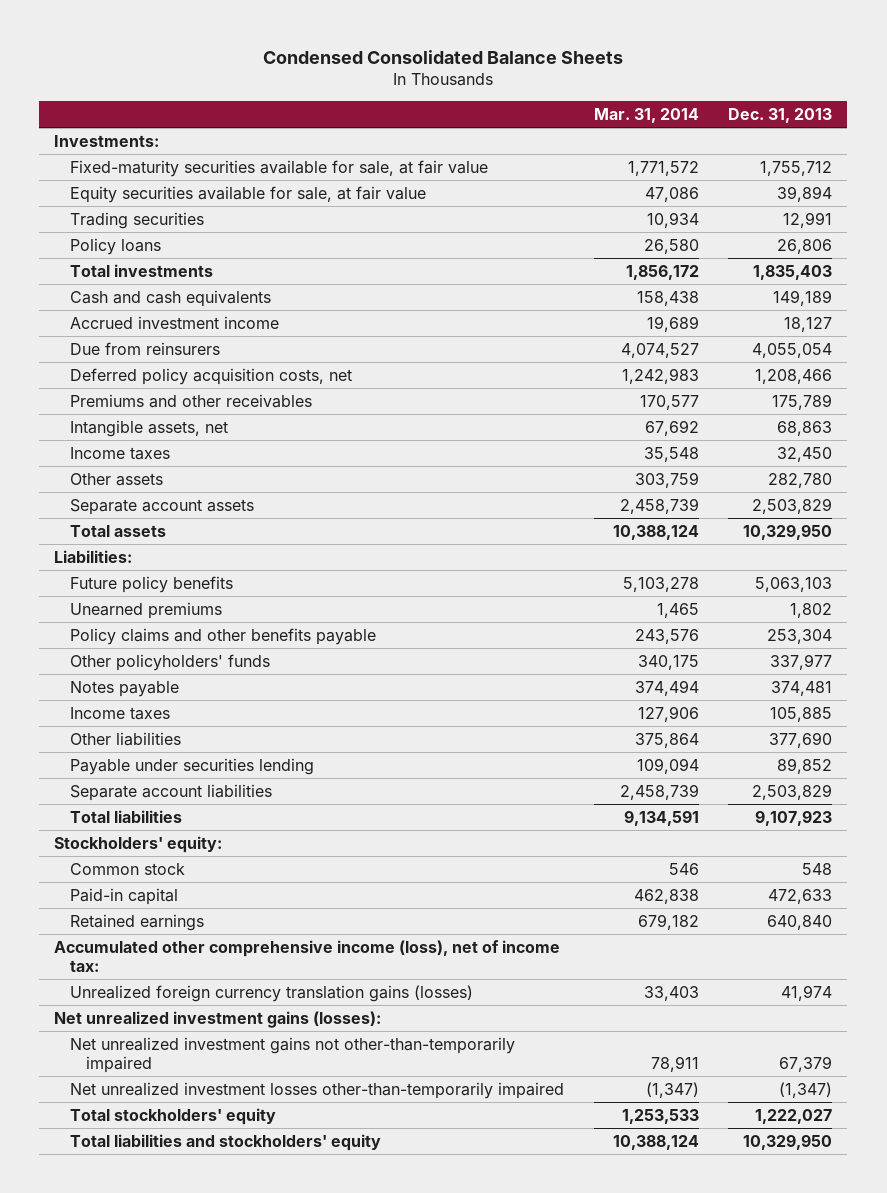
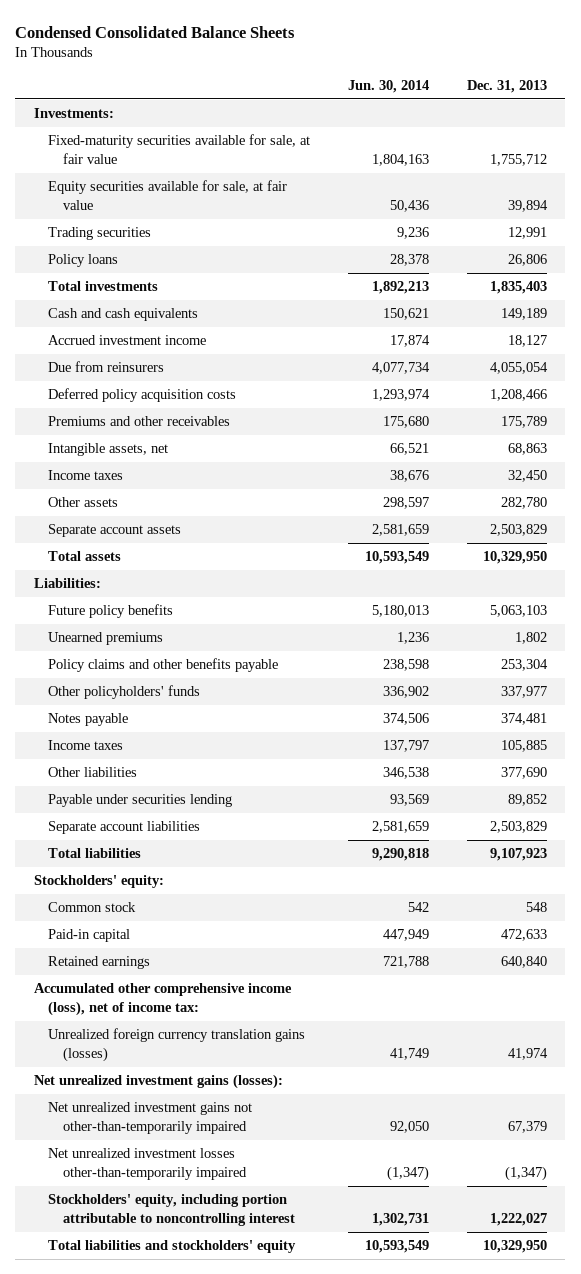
[593,107,699,123] Mar. 31, 2014 -> none
none -> [348,79,430,93] Jun. 30, 2014
[70,367,353,385] Deferred policy acquisition costs, net -> [48,388,237,403] Deferred policy acquisition costs
[70,1107,277,1125] Total stockholders' equity -> [48,1194,295,1226] Stockholders' equity, including portion attributable to noncontrolling interest

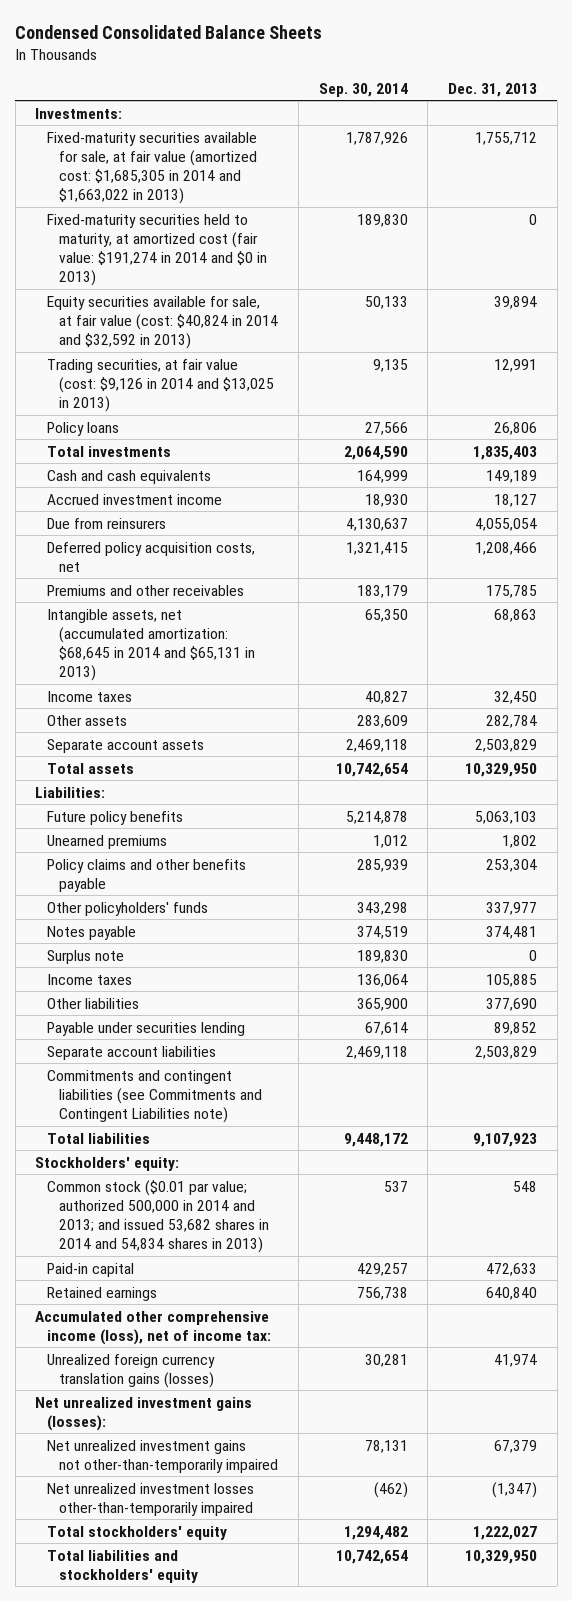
[348,79,430,93] Jun. 30, 2014 -> none
none -> [318,82,408,97] Sep. 30, 2014
[48,134,311,164] Fixed-maturity securities available for sale, at fair value -> [47,131,258,205] Fixed-maturity securities available for sale, at fair value (amortized cost: $1,685,305 in 2014 and $1,663,022 in 2013)
none -> [47,213,268,287] Fixed-maturity securities held to maturity, at amortized cost (fair value: $191,274 in 2014 and $0 in 2013)
[48,180,288,210] Equity securities available for sale, at fair value -> [47,295,279,350] Equity securities available for sale, at fair value (cost: $40,824 in 2014 and $32,592 in 2013)
[48,227,152,241] Trading securities -> [47,358,275,413] Trading securities, at fair value (cost: $9,126 in 2014 and $13,025 in 2013)
[48,388,237,403] Deferred policy acquisition costs -> [47,541,256,572] Deferred policy acquisition costs, net
[500,416,547,429] 175,789 -> [485,584,537,598] 175,785
[48,443,169,457] Intangible assets, net -> [47,608,256,682] Intangible assets, net (accumulated amortization: $68,645 in 2014 and $65,131 in 2013)
[500,497,547,510] 282,780 -> [485,714,537,728] 282,784
none -> [47,949,125,964] Surplus note
none -> [47,1069,263,1124] Commitments and contingent liabilities (see Commitments and Contingent Liabilities note)
[48,902,137,913] Common stock -> [47,1179,270,1254] Common stock ($0.01 par value; authorized 500,000 in 2014 and 2013; and issued 53,682 shares in 2014 and 54,834 shares in 2013)
[48,1194,295,1226] Stockholders' equity, including portion attributable to noncontrolling interest -> [47,1525,228,1540] Total stockholders' equity

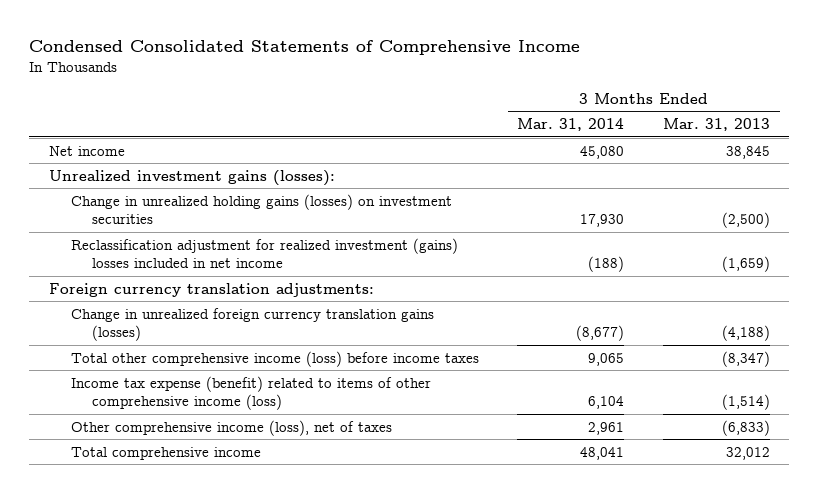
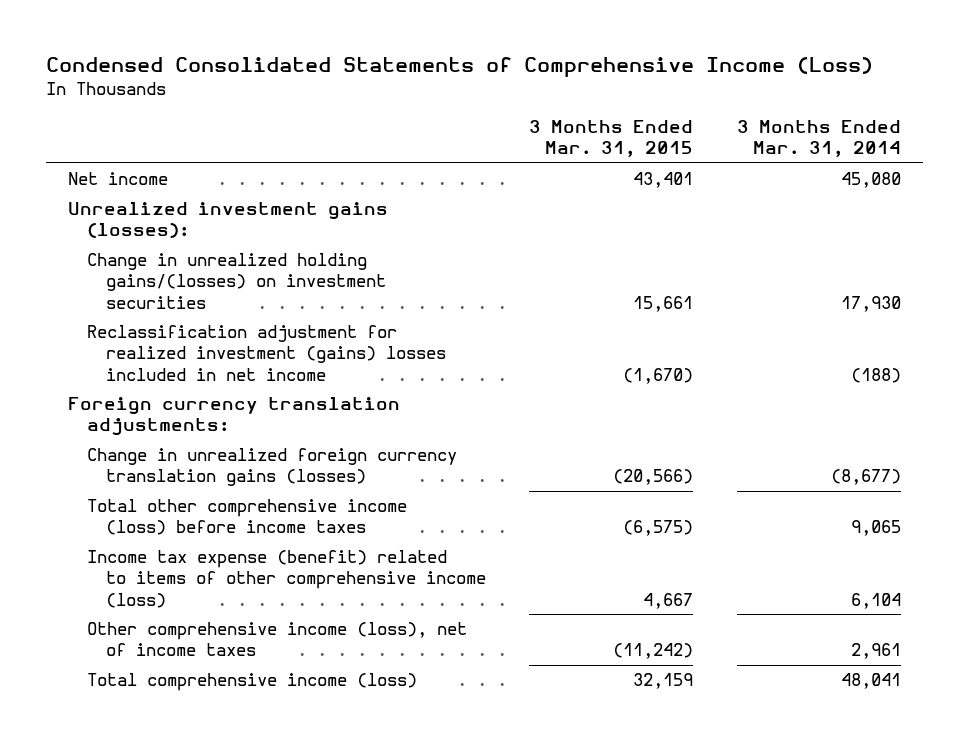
[29,39,581,55] Condensed Consolidated Statements of Comprehensive Income -> [46,57,874,78] Condensed Consolidated Statements of Comprehensive Income (Loss)
[663,118,771,132] Mar. 31, 2013 -> none
none -> [529,120,694,158] 3 Months Ended Mar. 31, 2015
[70,193,452,225] Change in unrealized holding gains (losses) on investment securities -> [86,253,386,309] Change in unrealized holding gains/(losses) on investment securities
[70,419,392,436] Other comprehensive income (loss), net of taxes -> [86,622,467,657] Other comprehensive income (loss), net of income taxes
[70,446,261,460] Total comprehensive income -> [86,673,417,692] Total comprehensive income (loss)

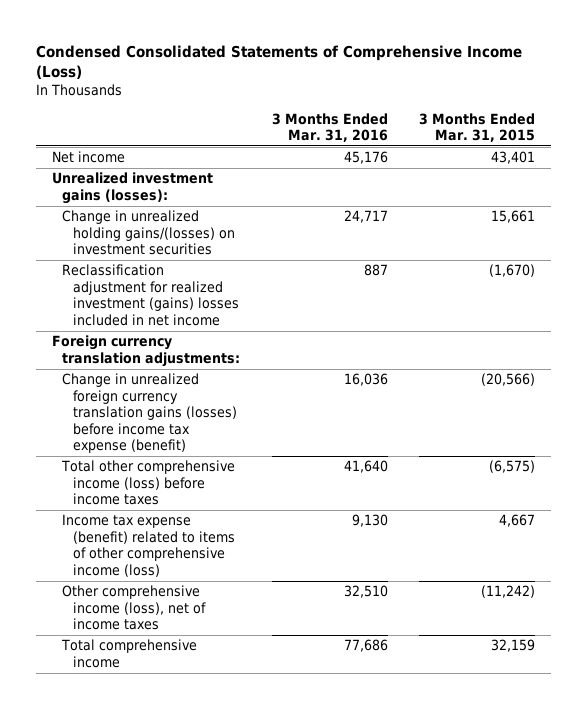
[736,120,901,158] 3 Months Ended Mar. 31, 2014 -> none
none -> [271,112,388,143] 3 Months Ended Mar. 31, 2016
[86,448,457,487] Change in unrealized foreign currency translation gains (losses) -> [62,373,237,454] Change in unrealized foreign currency translation gains (losses) before income tax expense (benefit)
[86,673,417,692] Total comprehensive income (loss) -> [61,639,198,668] Total comprehensive income

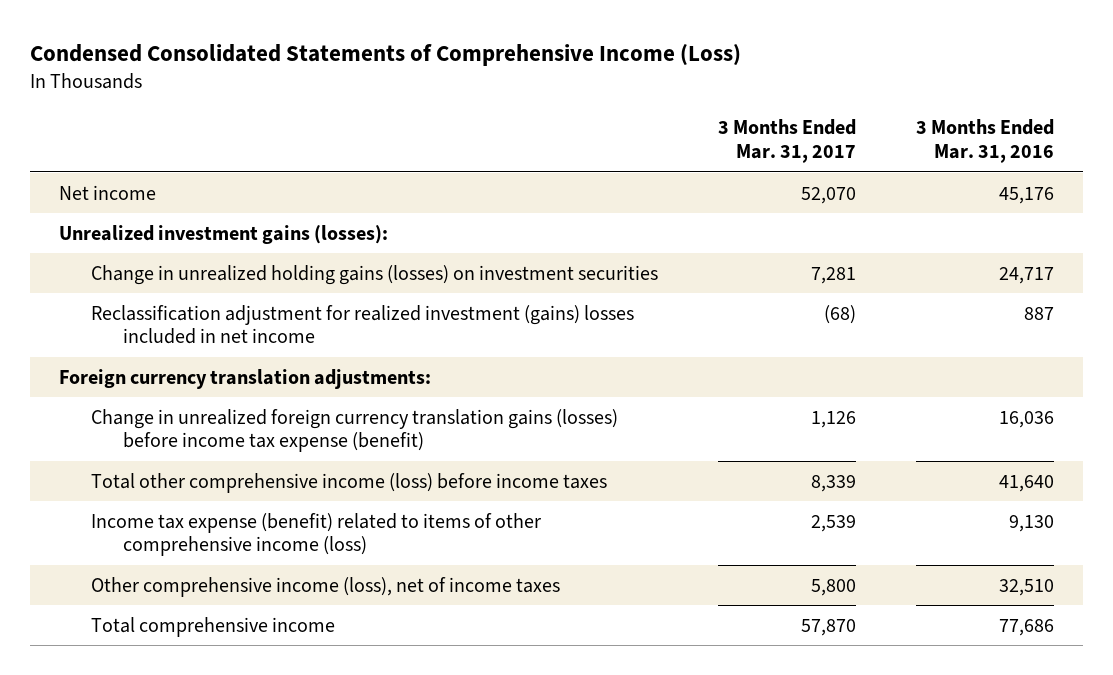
[419,112,536,143] 3 Months Ended Mar. 31, 2015 -> none
none -> [717,119,856,164] 3 Months Ended Mar. 31, 2017
[62,210,235,256] Change in unrealized holding gains/(losses) on investment securities -> [91,264,659,285] Change in unrealized holding gains (losses) on investment securities

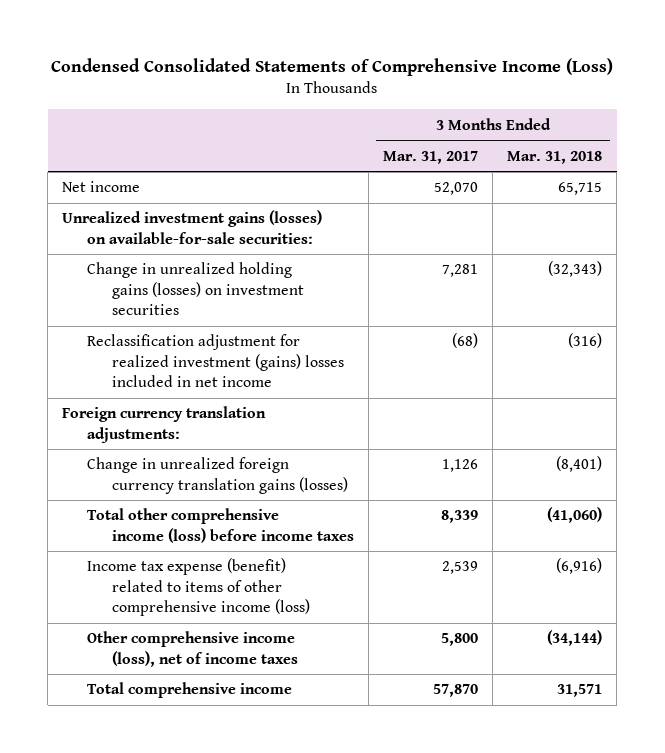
[915,119,1054,164] 3 Months Ended Mar. 31, 2016 -> none
none -> [507,150,603,164] Mar. 31, 2018
[59,224,389,244] Unrealized investment gains (losses): -> [62,210,323,244] Unrealized investment gains (losses) on available-for-sale securities:
[91,408,619,453] Change in unrealized foreign currency translation gains (losses) before income tax expense (benefit) -> [87,457,349,494] Change in unrealized foreign currency translation gains (losses)

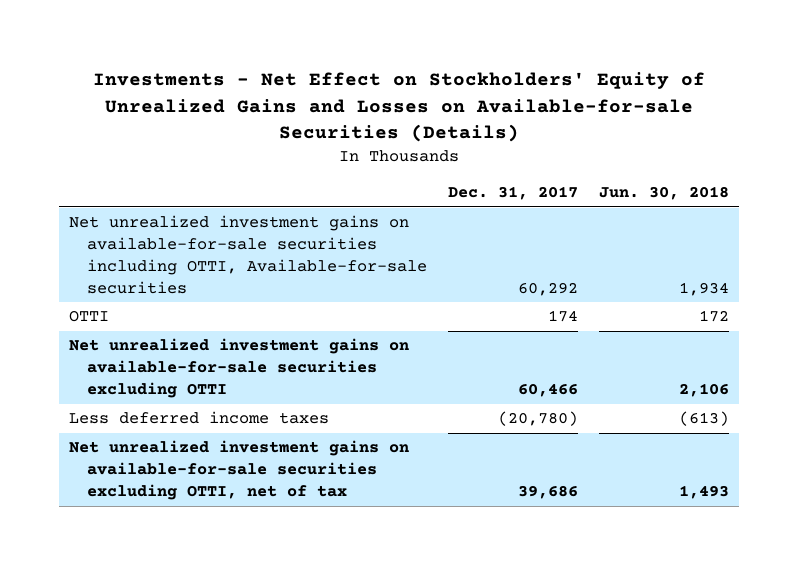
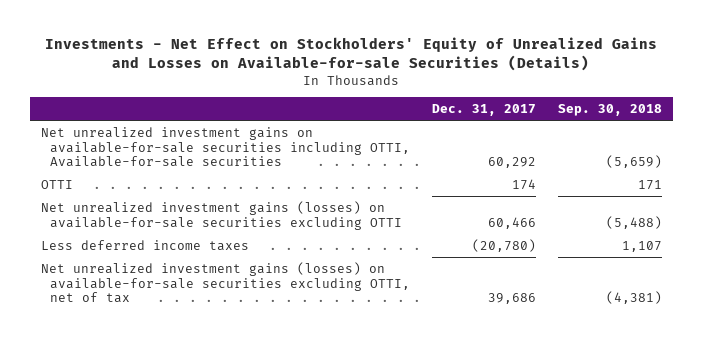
[598,186,729,201] Jun. 30, 2018 -> none
none -> [557,103,662,116] Sep. 30, 2018
[69,338,410,399] Net unrealized investment gains on available-for-sale securities excluding OTTI -> [41,200,402,230] Net unrealized investment gains (losses) on available-for-sale securities excluding OTTI
[69,440,410,501] Net unrealized investment gains on available-for-sale securities excluding OTTI, net of tax -> [41,261,410,304] Net unrealized investment gains (losses) on available-for-sale securities excluding OTTI, net of tax

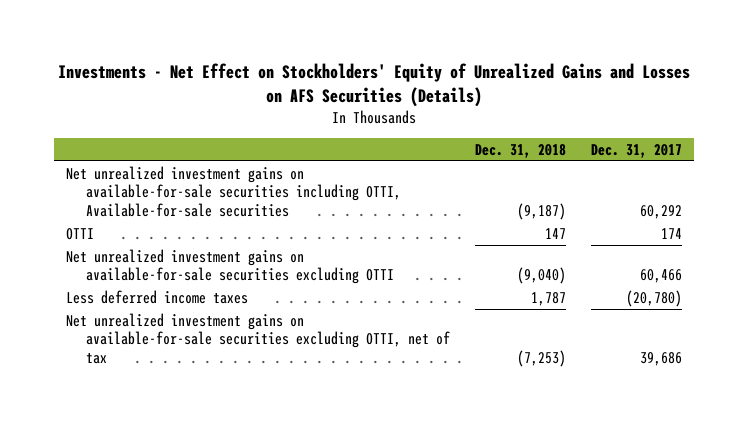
[45,37,658,72] Investments - Net Effect on Stockholders' Equity of Unrealized Gains and Losses on Available-for-sale Securities (Details) -> [58,62,691,107] Investments - Net Effect on Stockholders' Equity of Unrealized Gains and Losses on AFS Securities (Details)
[557,103,662,116] Sep. 30, 2018 -> none
none -> [475,143,567,158] Dec. 31, 2018
[41,200,402,230] Net unrealized investment gains (losses) on available-for-sale securities excluding OTTI -> [66,248,395,285] Net unrealized investment gains on available-for-sale securities excluding OTTI
[41,261,410,304] Net unrealized investment gains (losses) on available-for-sale securities excluding OTTI, net of tax -> [66,312,451,365] Net unrealized investment gains on available-for-sale securities excluding OTTI, net of tax

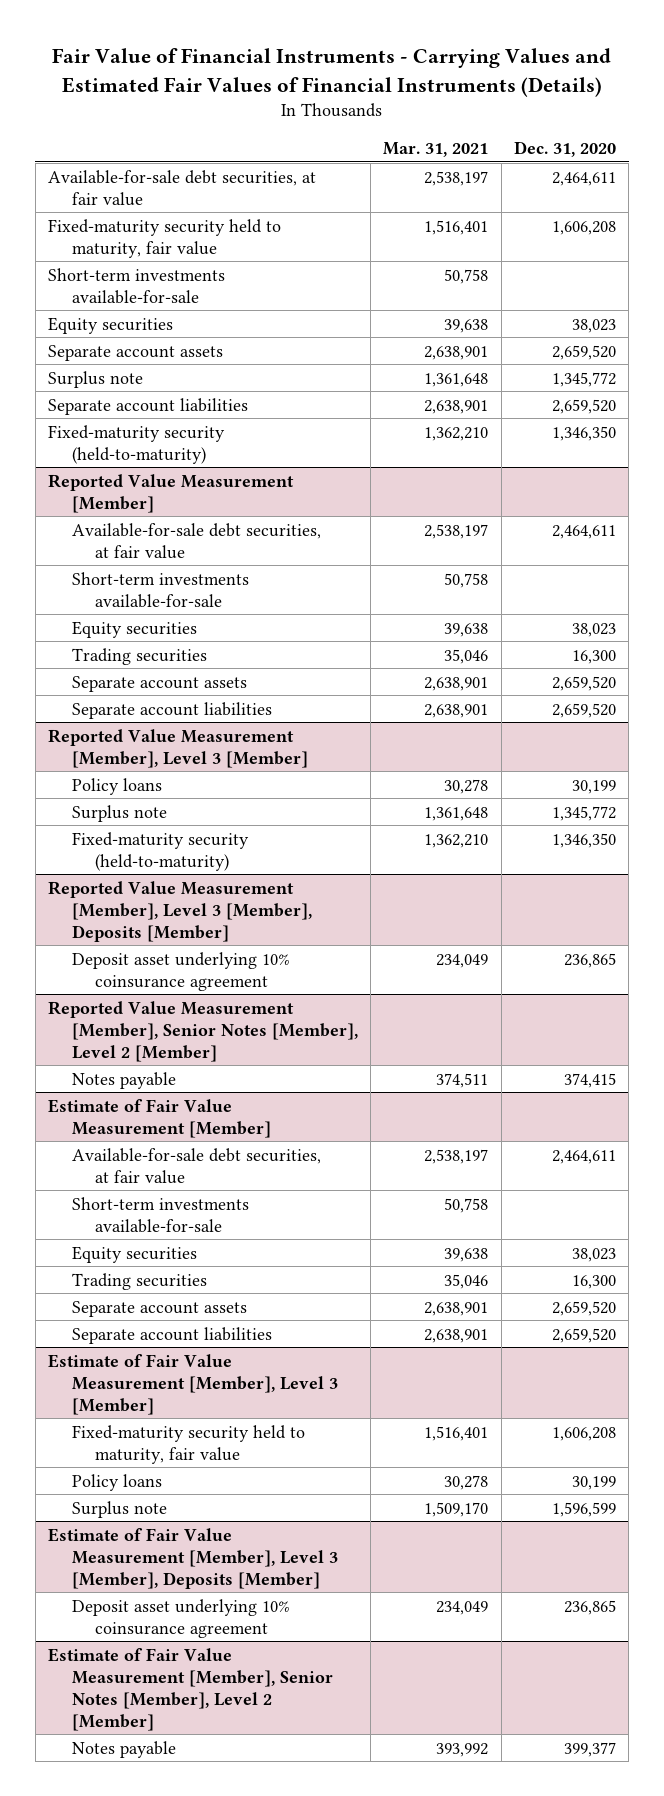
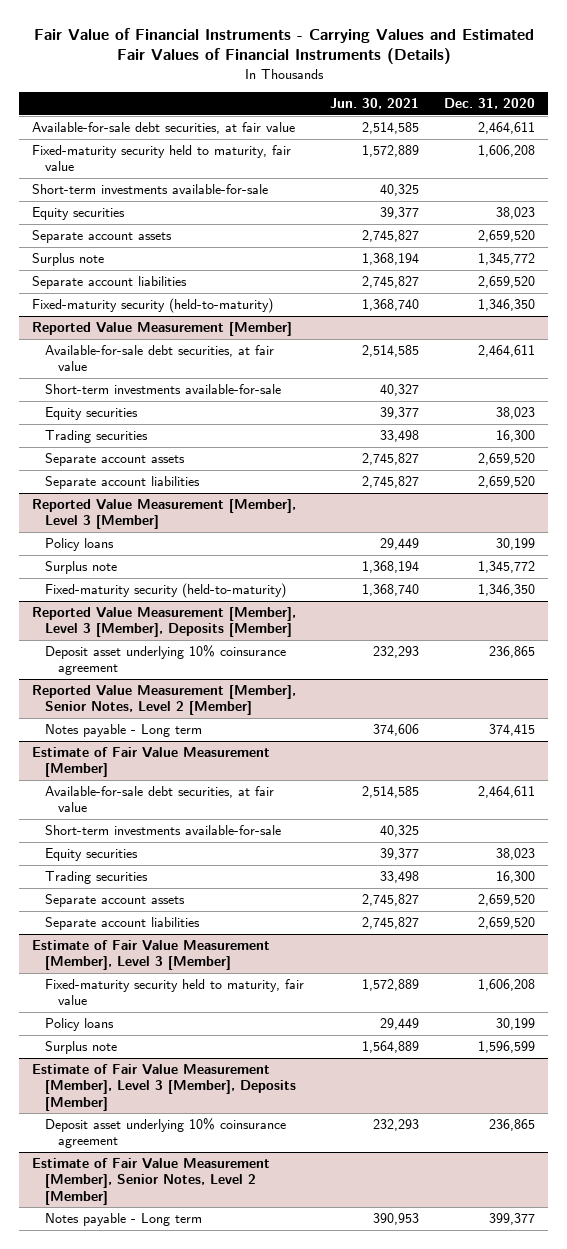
[383,141,489,157] Mar. 31, 2021 -> none
none -> [329,98,419,110] Jun. 30, 2021
[47,1000,358,1062] Reported Value Measurement [Member], Senior Notes [Member], Level 2 [Member] -> [31,685,296,716] Reported Value Measurement [Member], Senior Notes, Level 2 [Member]
[71,1071,176,1089] Notes payable -> [44,724,202,738] Notes payable - Long term
[47,1647,333,1731] Estimate of Fair Value Measurement [Member], Senior Notes [Member], Level 2 [Member] -> [31,1158,270,1205] Estimate of Fair Value Measurement [Member], Senior Notes, Level 2 [Member]
[71,1740,176,1758] Notes payable -> [44,1213,202,1227] Notes payable - Long term

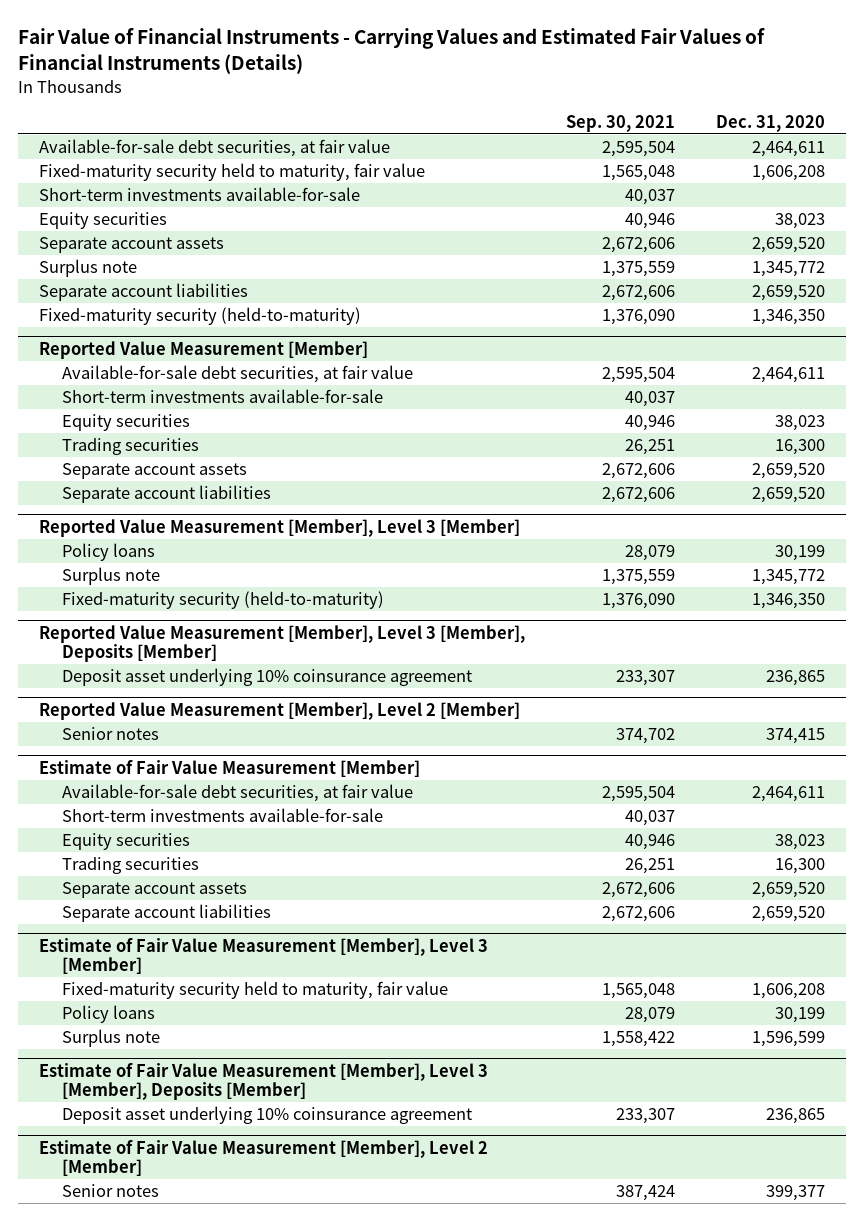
[329,98,419,110] Jun. 30, 2021 -> none
none -> [566,114,676,132] Sep. 30, 2021
[31,685,296,716] Reported Value Measurement [Member], Senior Notes, Level 2 [Member] -> [38,701,520,720] Reported Value Measurement [Member], Level 2 [Member]
[44,724,202,738] Notes payable - Long term -> [61,727,159,741] Senior notes
[31,1158,270,1205] Estimate of Fair Value Measurement [Member], Senior Notes, Level 2 [Member] -> [38,1139,488,1177] Estimate of Fair Value Measurement [Member], Level 2 [Member]
[44,1213,202,1227] Notes payable - Long term -> [61,1184,159,1198] Senior notes

